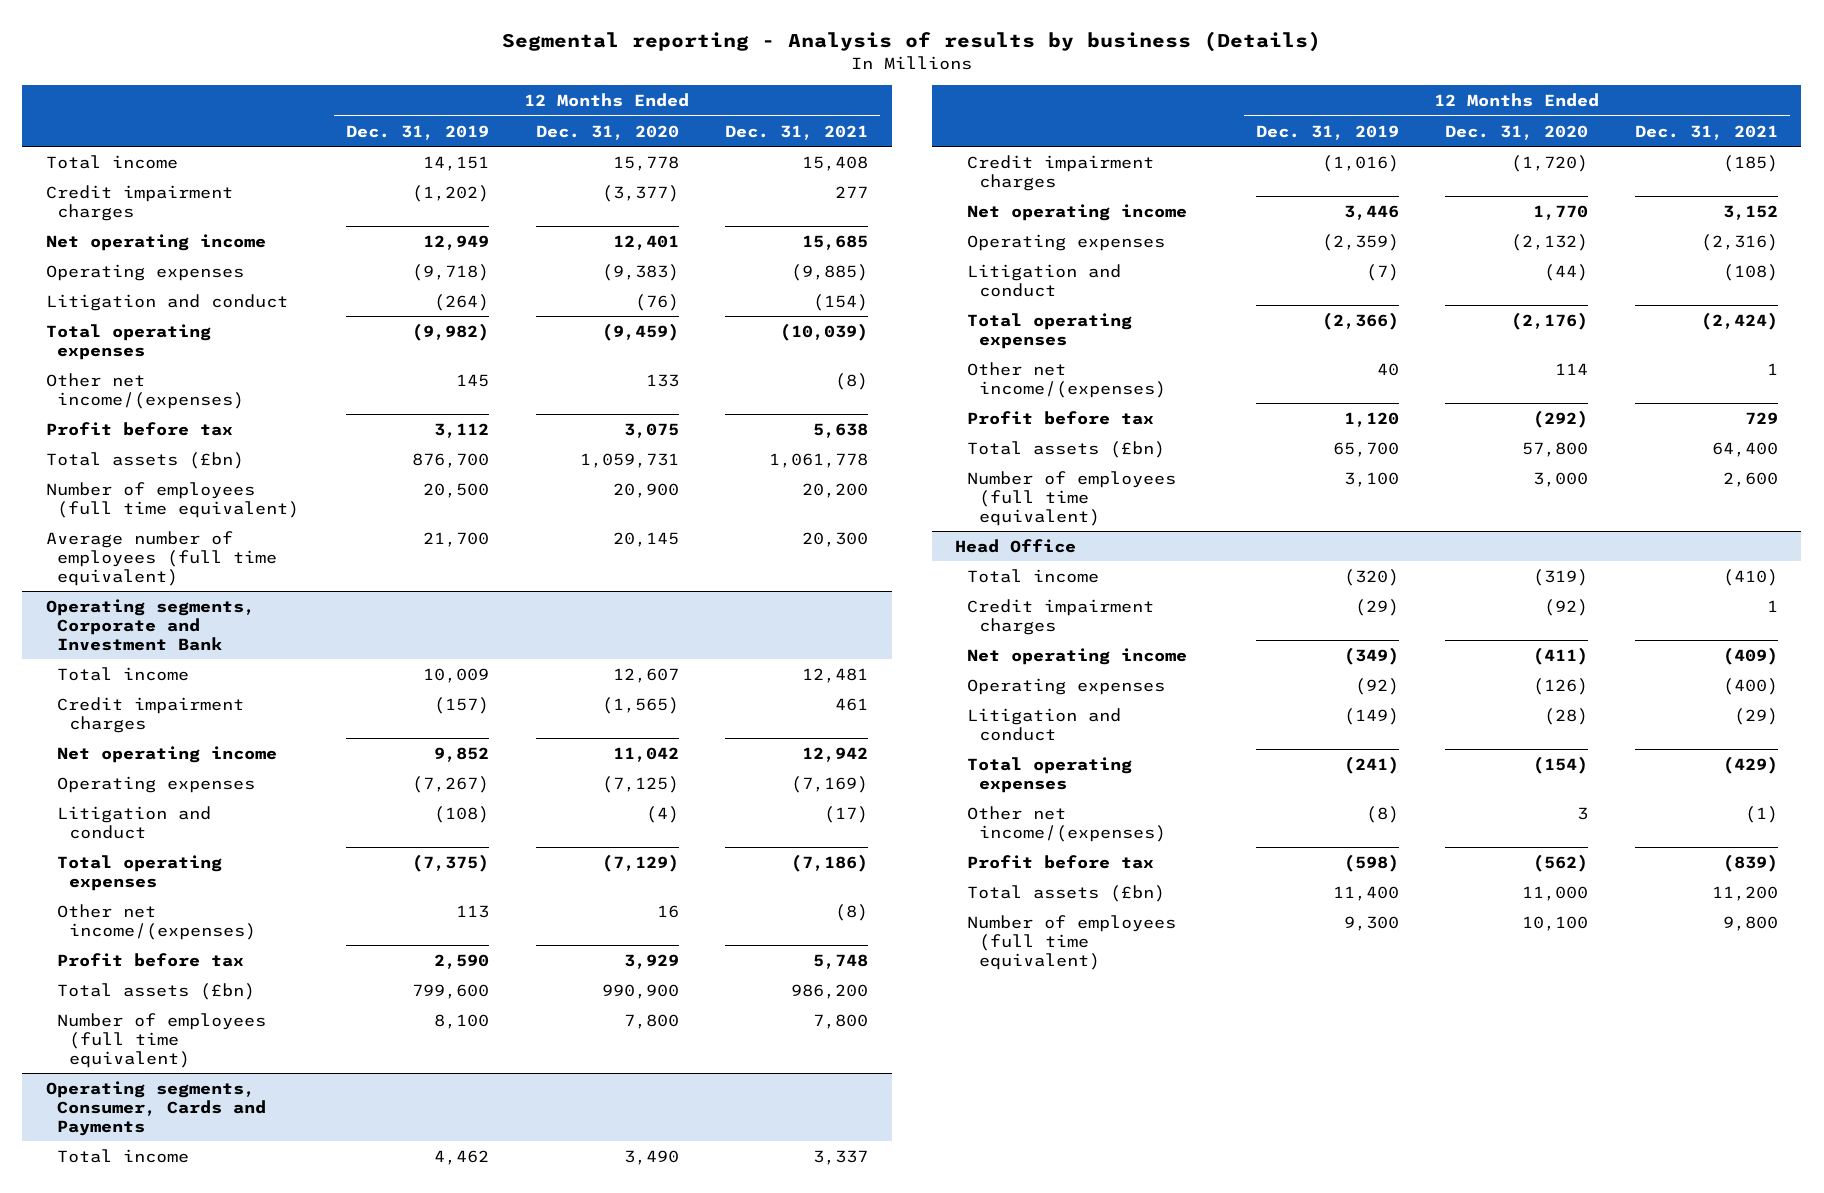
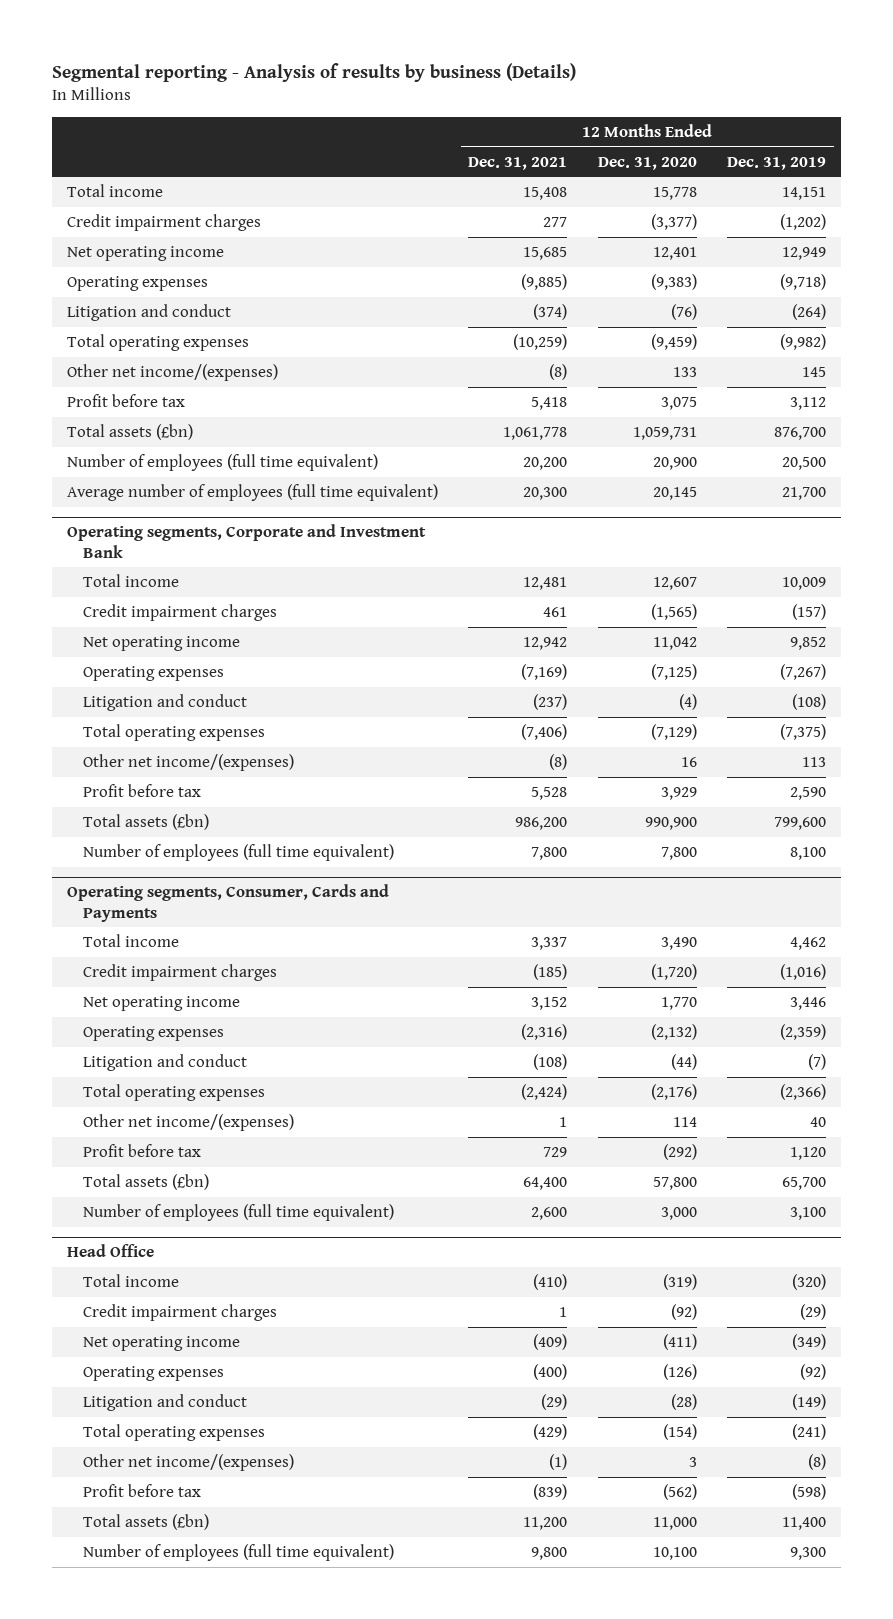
[813,293,869,311] (154) -> [533,304,568,321] (374)
[780,322,869,341] (10,039) -> [513,334,568,351] (10,259)
[813,422,869,438] 5,638 -> [531,397,568,411] 5,418
[824,805,869,823] (17) -> [533,694,568,711] (237)
[791,853,869,872] (7,186) -> [521,724,568,741] (7,406)
[813,953,869,969] 5,748 -> [531,787,568,801] 5,528

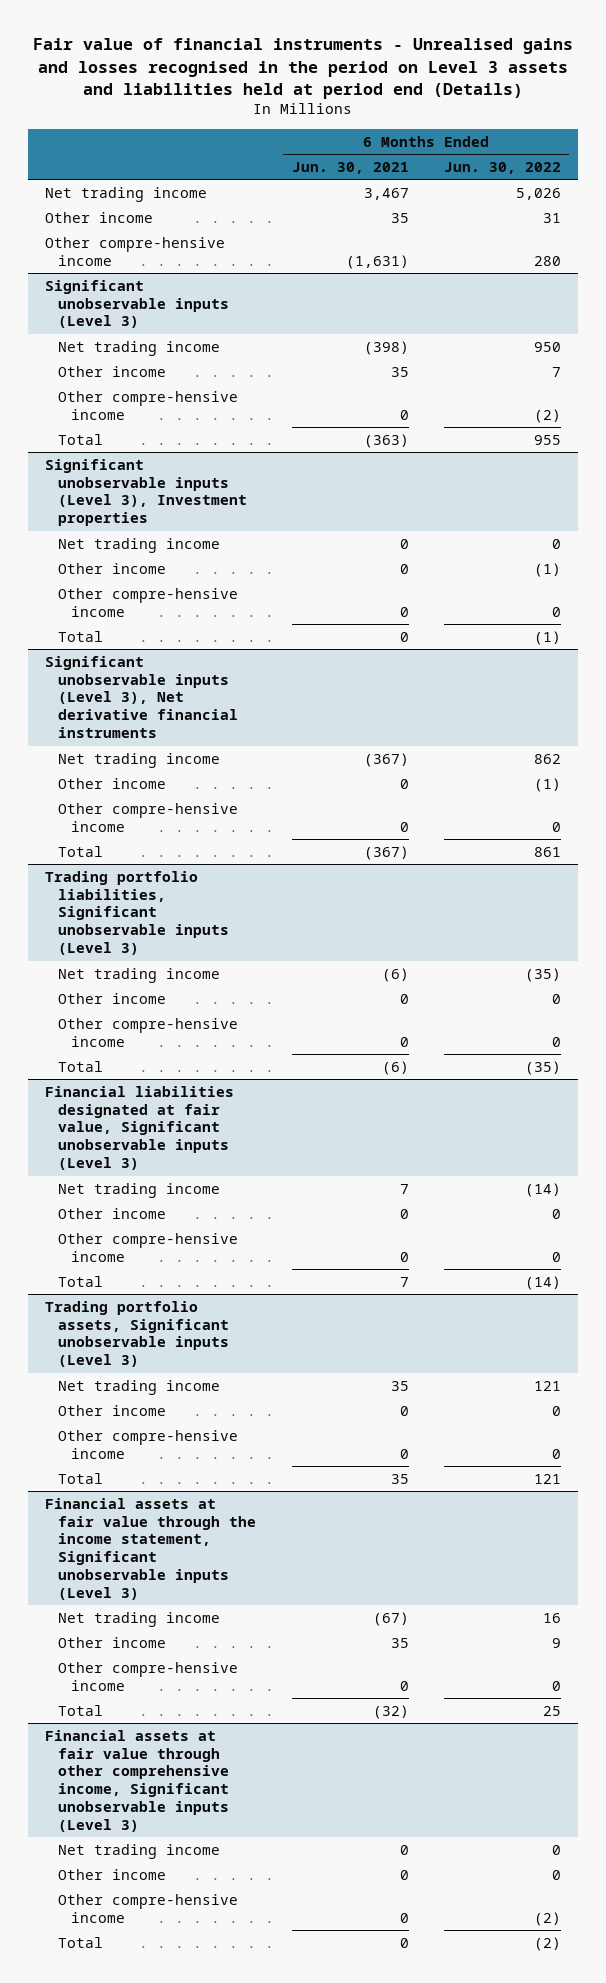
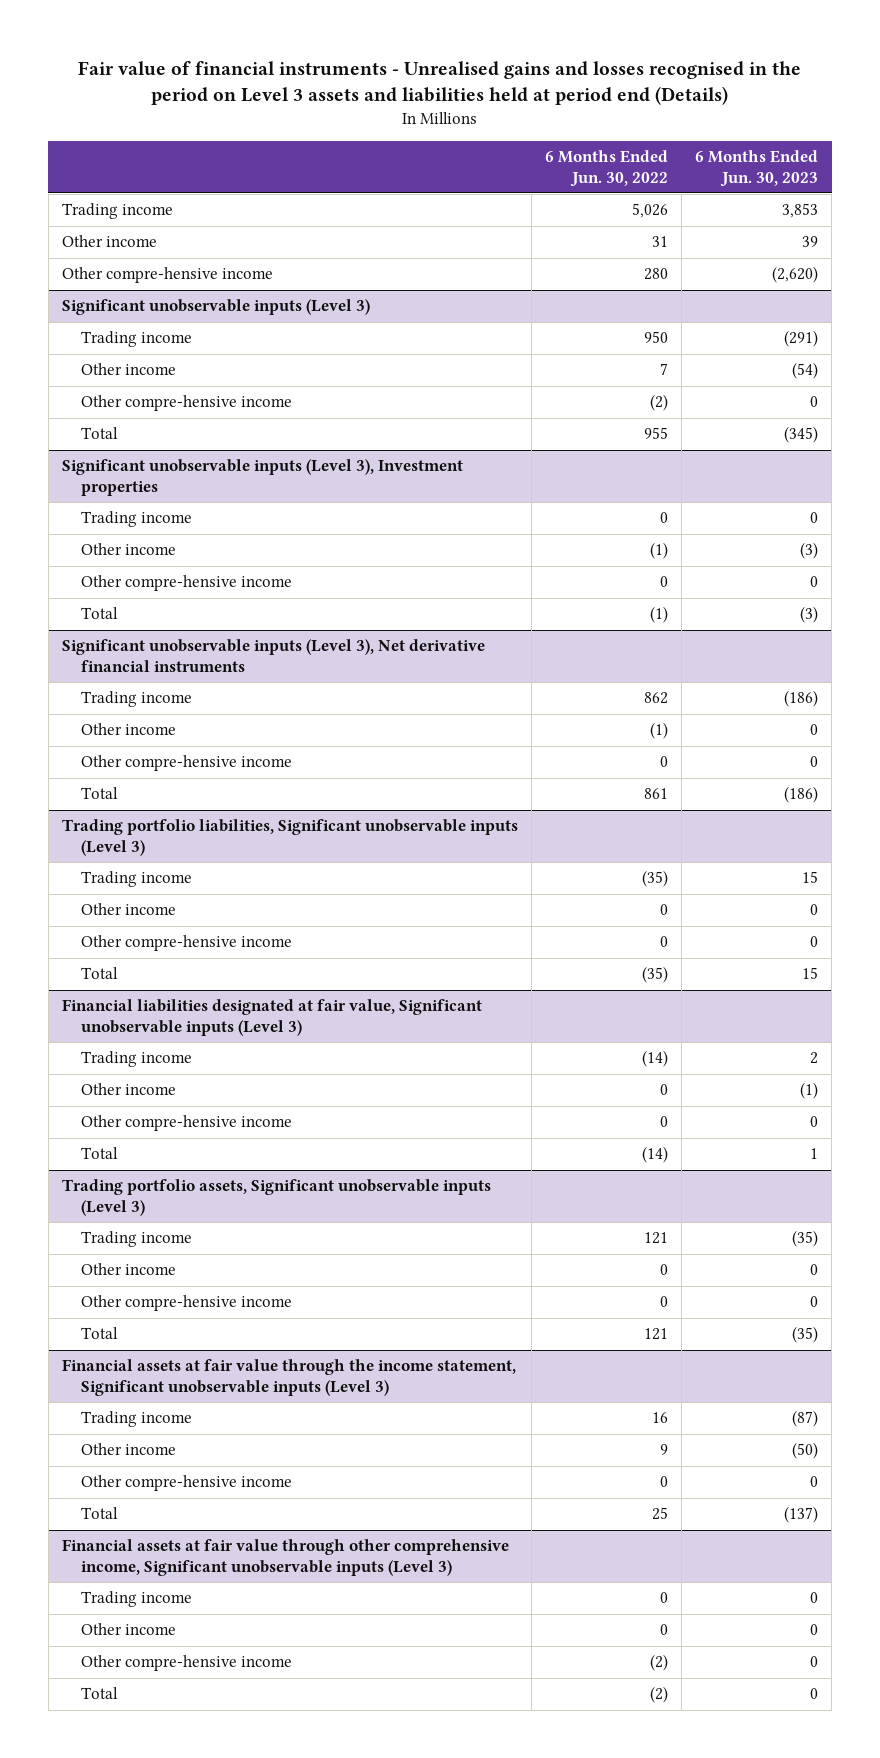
[291,161,409,174] Jun. 30, 2021 -> none
none -> [695,149,819,187] 6 Months Ended Jun. 30, 2023
[45,186,208,202] Net trading income -> [61,203,173,220] Trading income
[58,340,221,356] Net trading income -> [80,331,192,348] Trading income
[58,537,221,553] Net trading income -> [80,511,192,528] Trading income
[58,752,221,768] Net trading income -> [80,691,192,708] Trading income
[58,967,221,983] Net trading income -> [80,871,192,888] Trading income
[58,1182,221,1198] Net trading income -> [80,1051,192,1068] Trading income
[58,1379,221,1395] Net trading income -> [80,1231,192,1248] Trading income
[58,1611,221,1627] Net trading income -> [80,1411,192,1428] Trading income
[58,1843,221,1859] Net trading income -> [80,1591,192,1608] Trading income

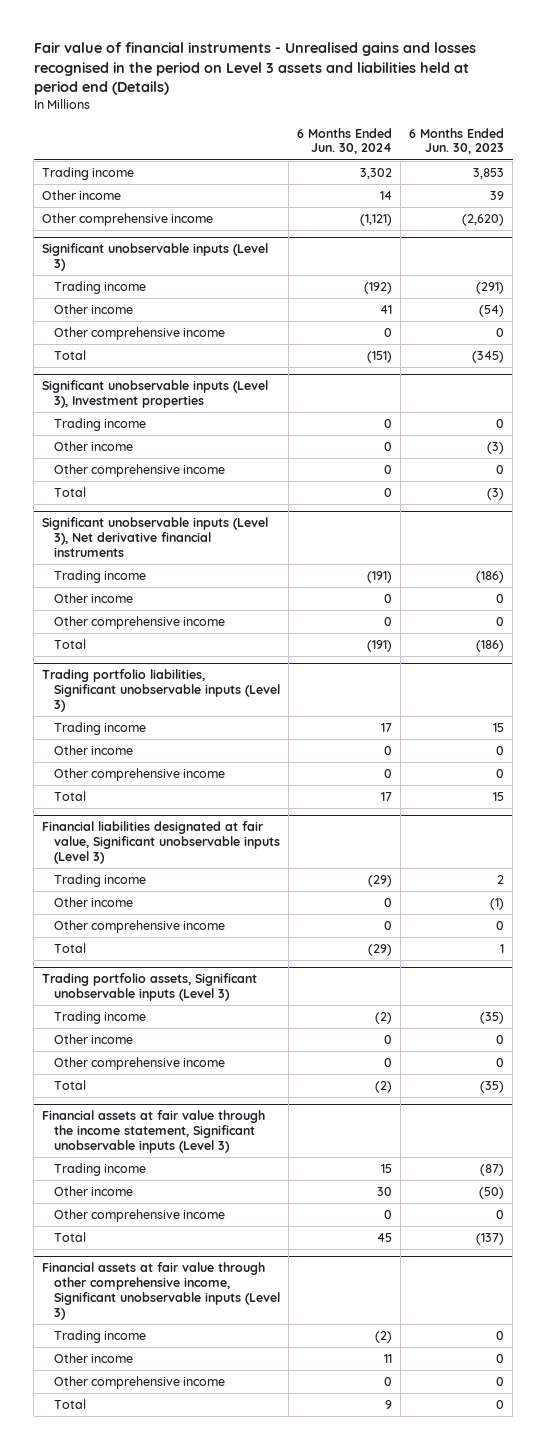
[544,149,668,187] 6 Months Ended Jun. 30, 2022 -> none
none -> [297,127,393,155] 6 Months Ended Jun. 30, 2024
[61,267,273,284] Other compre-hensive income -> [42,213,214,227] Other comprehensive income
[80,395,292,412] Other compre-hensive income -> [53,327,225,341] Other comprehensive income
[80,575,292,592] Other compre-hensive income -> [53,464,225,478] Other comprehensive income
[80,755,292,772] Other compre-hensive income -> [53,616,225,630] Other comprehensive income
[80,935,292,952] Other compre-hensive income -> [53,768,225,782] Other comprehensive income
[80,1115,292,1132] Other compre-hensive income -> [53,920,225,934] Other comprehensive income
[80,1295,292,1312] Other compre-hensive income -> [53,1057,225,1071] Other comprehensive income
[80,1475,292,1492] Other compre-hensive income -> [53,1209,225,1223] Other comprehensive income
[80,1655,292,1672] Other compre-hensive income -> [53,1376,225,1390] Other comprehensive income

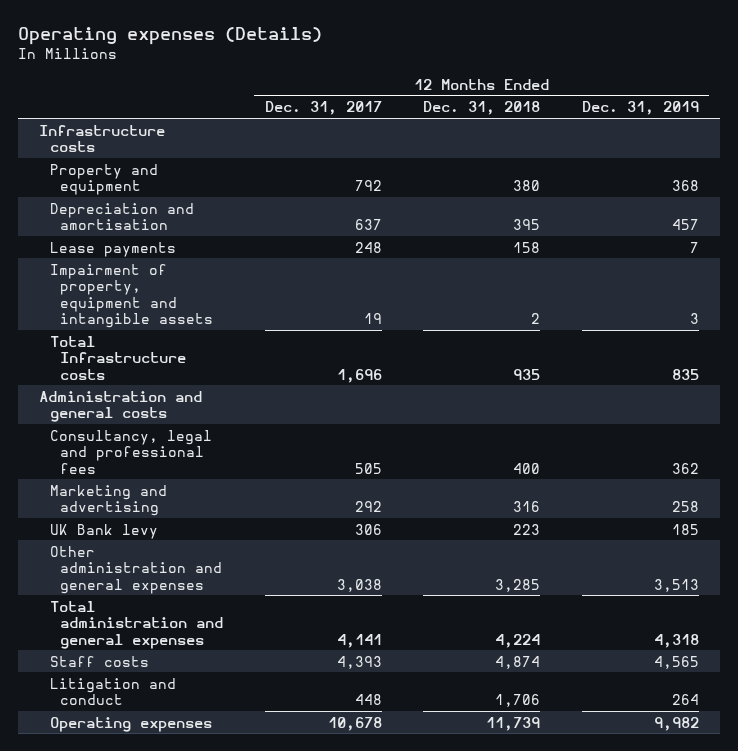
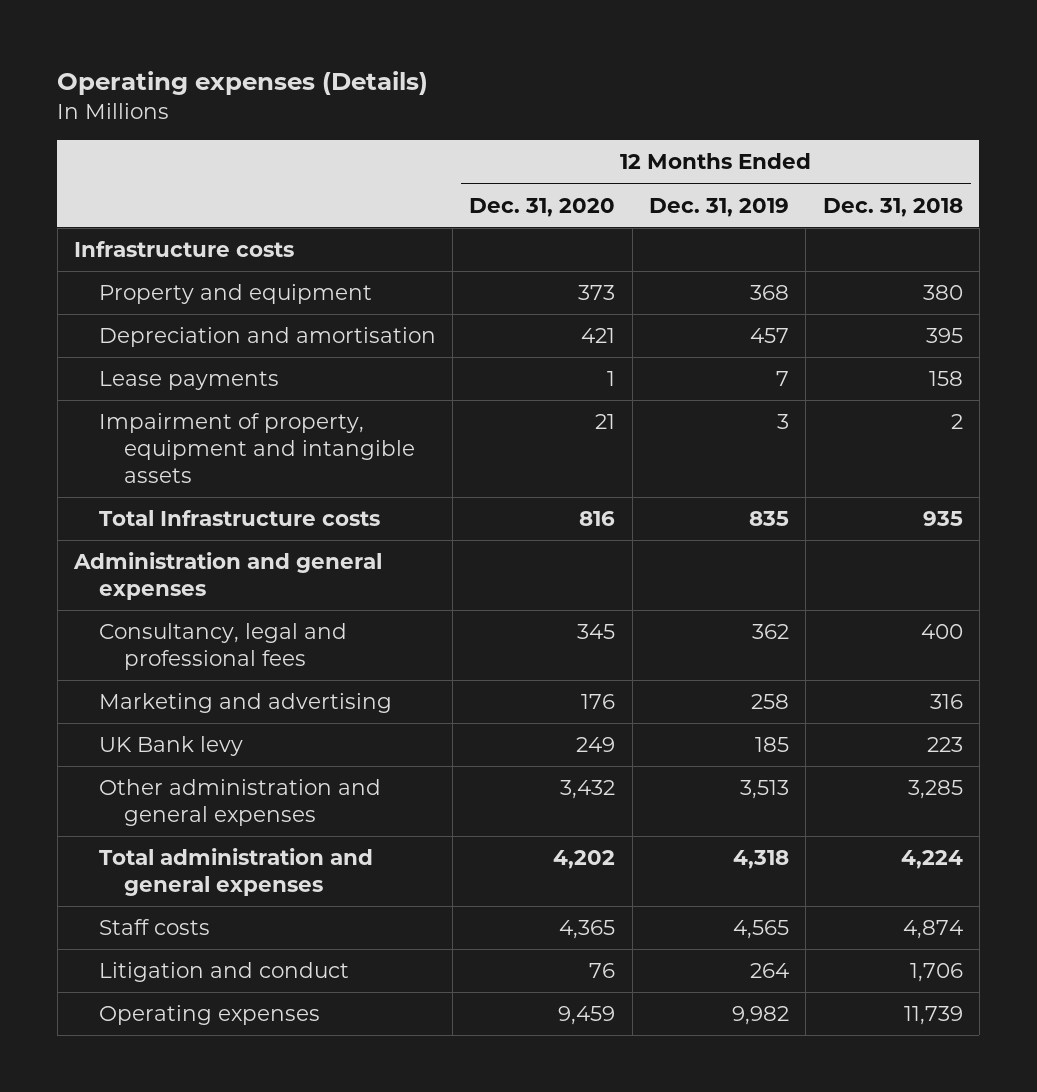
[264,101,382,116] Dec. 31, 2017 -> none
none -> [469,197,616,217] Dec. 31, 2020
[38,390,202,423] Administration and general costs -> [72,552,382,600] Administration and general expenses

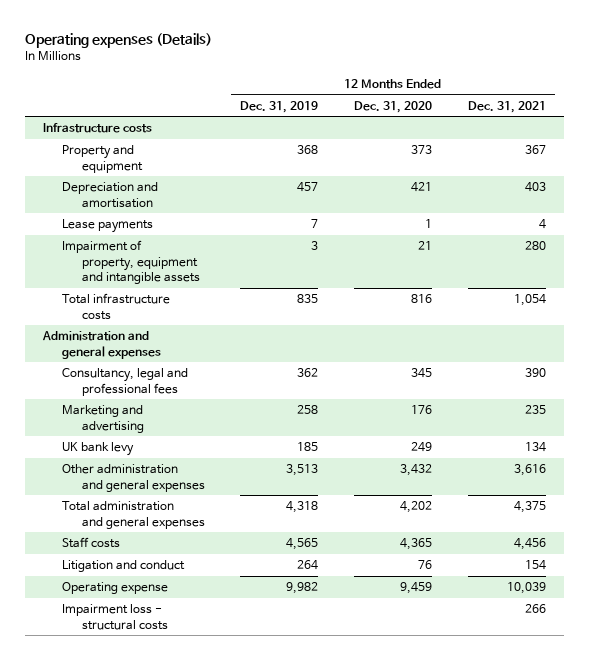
[822,197,963,217] Dec. 31, 2018 -> none
none -> [468,100,547,113] Dec. 31, 2021
[98,510,380,527] Total Infrastructure costs -> [62,293,171,320] Total infrastructure costs
[98,736,243,757] UK Bank levy -> [62,442,135,457] UK bank levy
[98,1005,320,1026] Operating expenses -> [62,582,169,595] Operating expense
none -> [62,604,168,630] Impairment loss - structural costs

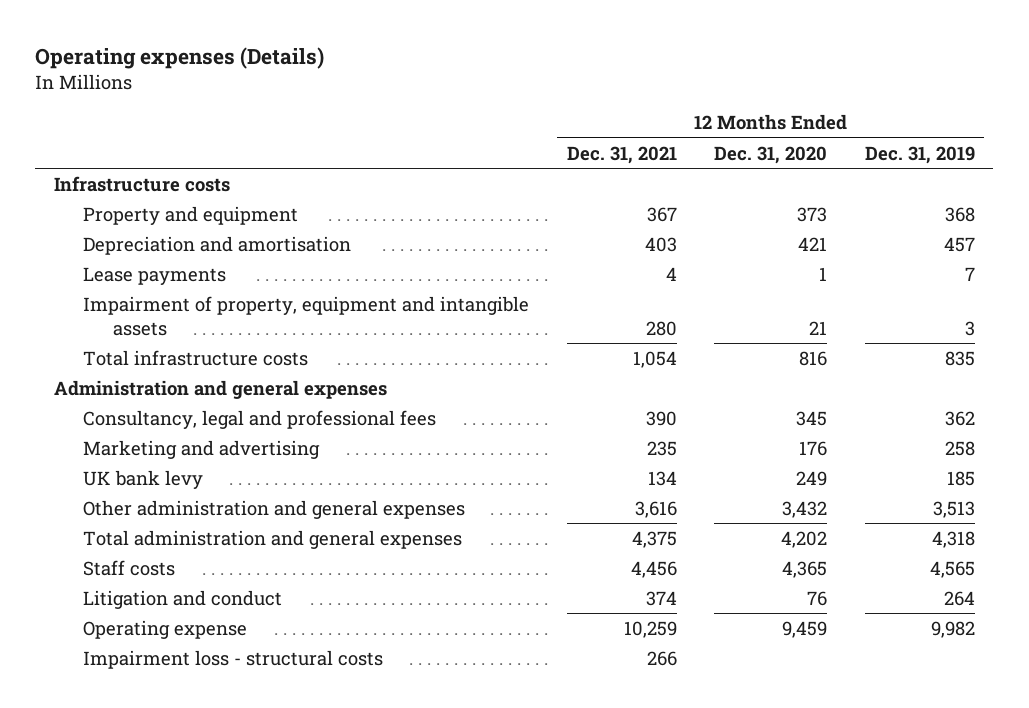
[525,560,547,571] 154 -> [645,590,677,606] 374
[507,582,547,595] 10,039 -> [623,620,677,638] 10,259

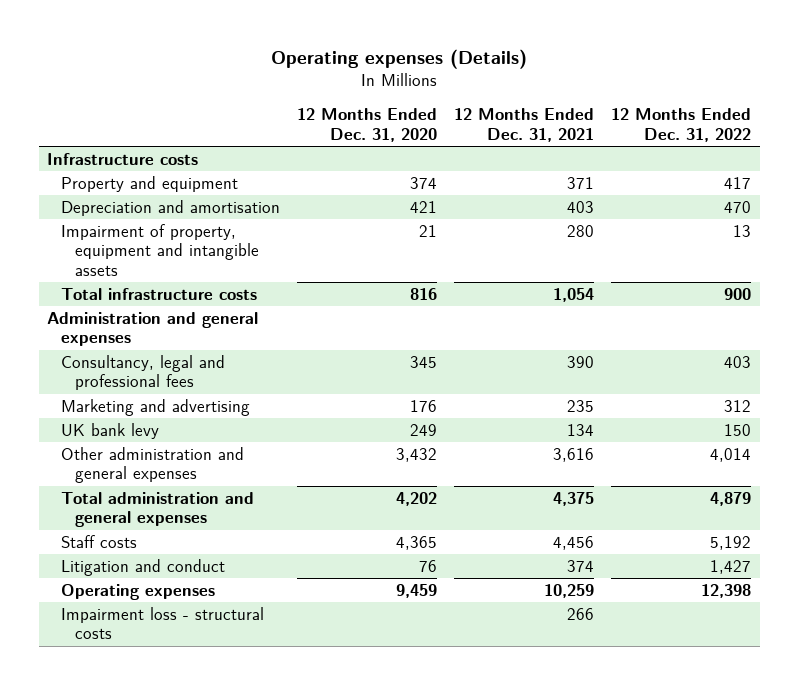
[864,145,975,164] Dec. 31, 2019 -> none
none -> [611,108,752,143] 12 Months Ended Dec. 31, 2022
[646,206,677,222] 367 -> [567,176,595,189] 371
[797,206,828,222] 373 -> [410,176,438,189] 374
[83,266,227,285] Lease payments -> none
[83,619,248,639] Operating expense -> [61,583,216,600] Operating expenses

